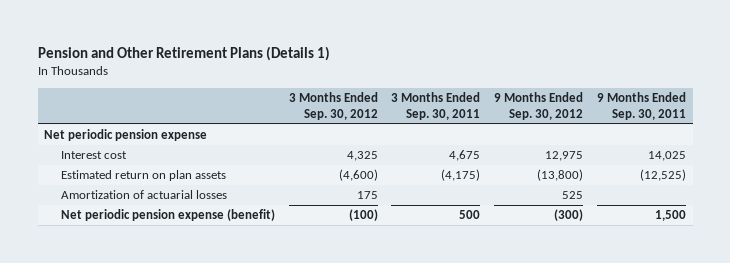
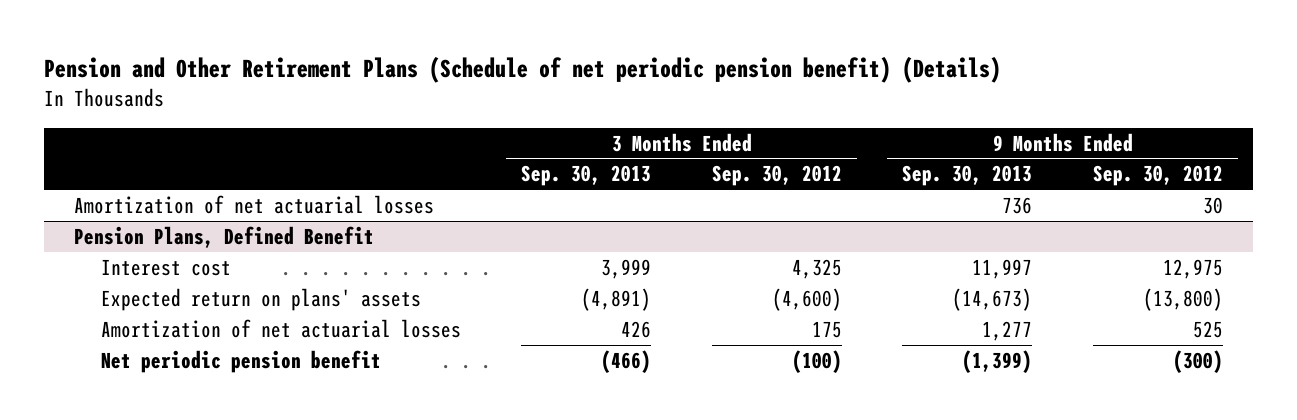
[37,45,330,61] Pension and Other Retirement Plans (Details 1) -> [44,56,1002,84] Pension and Other Retirement Plans (Schedule of net periodic pension benefit) (Details)
[391,92,481,120] 3 Months Ended Sep. 30, 2011 -> none
[596,92,686,120] 9 Months Ended Sep. 30, 2011 -> none
none -> [521,165,652,187] Sep. 30, 2013
none -> [902,165,1033,187] Sep. 30, 2013
[44,129,208,142] Net periodic pension expense -> none
none -> [74,194,435,214] Amortization of net actuarial losses
none -> [74,225,375,248] Pension Plans, Defined Benefit
[60,170,226,182] Estimated return on plan assets -> [100,287,421,311] Expected return on plans' assets
[60,190,227,200] Amortization of actuarial losses -> [100,318,461,338] Amortization of net actuarial losses
[60,209,275,222] Net periodic pension expense (benefit) -> [100,349,381,373] Net periodic pension benefit

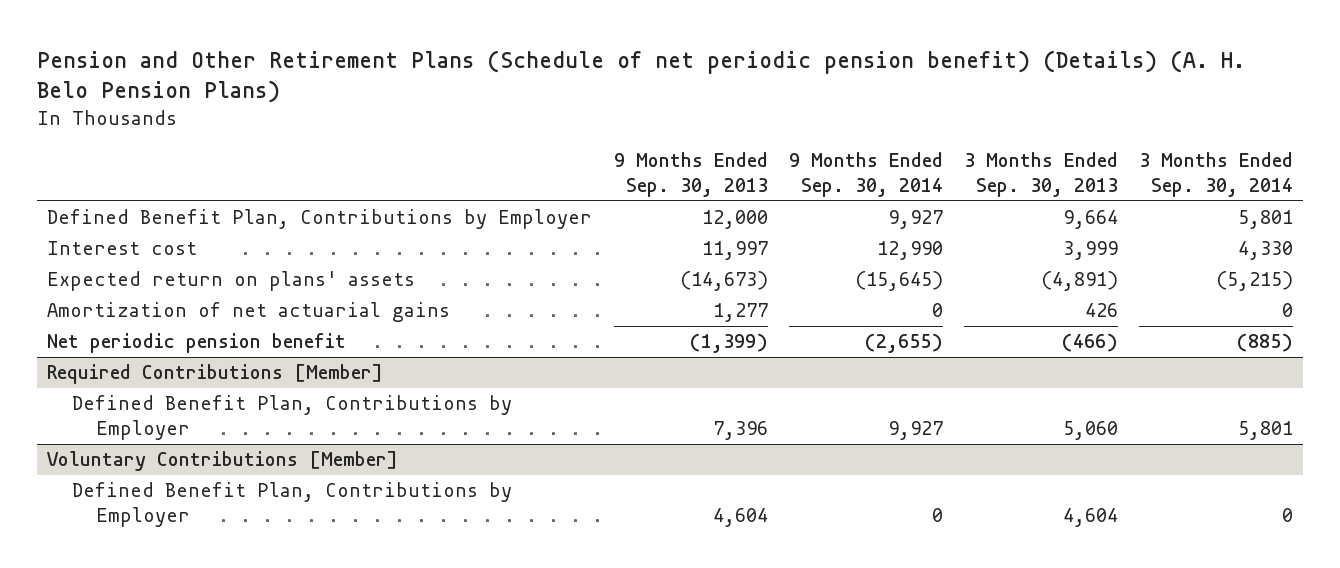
[44,56,1002,84] Pension and Other Retirement Plans (Schedule of net periodic pension benefit) (Details) -> [36,49,1245,104] Pension and Other Retirement Plans (Schedule of net periodic pension benefit) (Details) (A. H. Belo Pension Plans)
[711,165,842,187] Sep. 30, 2012 -> none
[1092,165,1223,187] Sep. 30, 2012 -> none
none -> [788,151,943,198] 9 Months Ended Sep. 30, 2014
none -> [1138,151,1293,198] 3 Months Ended Sep. 30, 2014
[74,194,435,214] Amortization of net actuarial losses -> none
[74,225,375,248] Pension Plans, Defined Benefit -> none
none -> [47,209,593,230] Defined Benefit Plan, Contributions by Employer
[100,318,461,338] Amortization of net actuarial losses -> [47,302,451,323] Amortization of net actuarial gains
none -> [47,364,384,385] Required Contributions [Member]
none -> [71,395,512,441] Defined Benefit Plan, Contributions by Employer
none -> [47,451,399,472] Voluntary Contributions [Member]
none -> [71,482,512,528] Defined Benefit Plan, Contributions by Employer

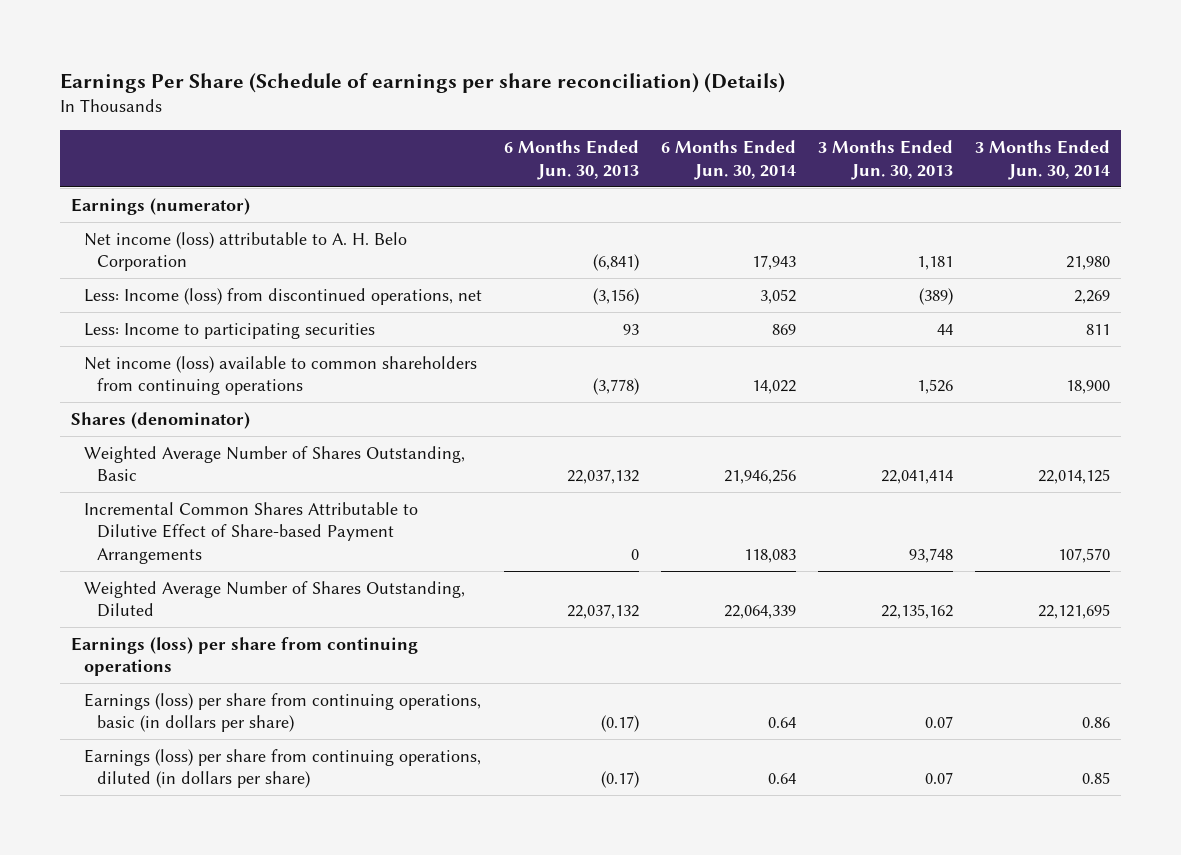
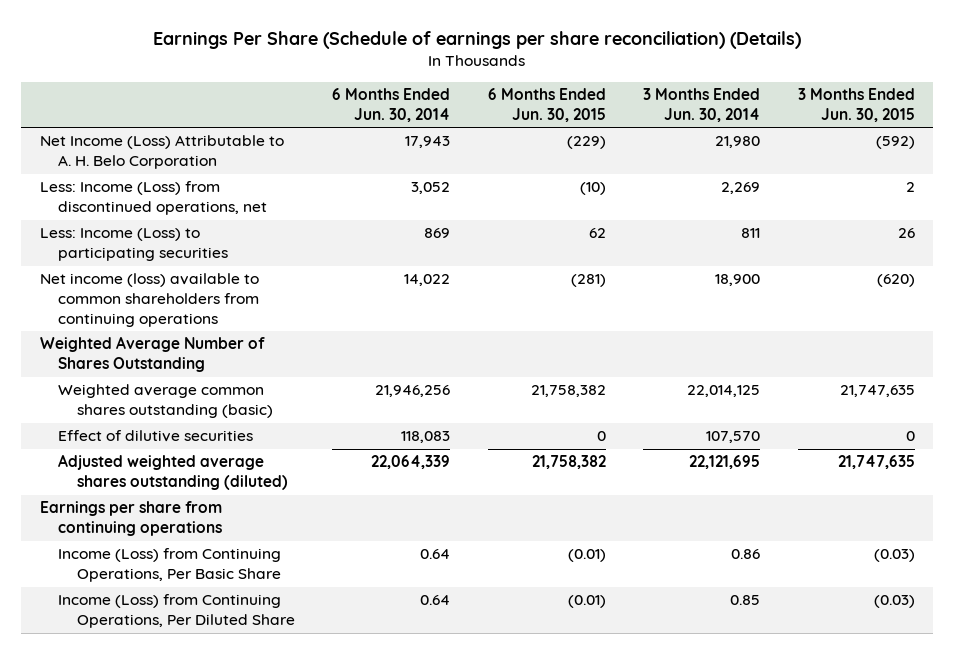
[503,140,639,180] 6 Months Ended Jun. 30, 2013 -> none
[818,140,954,180] 3 Months Ended Jun. 30, 2013 -> none
none -> [487,88,606,123] 6 Months Ended Jun. 30, 2015
none -> [797,88,915,123] 3 Months Ended Jun. 30, 2015
[70,197,250,215] Earnings (numerator) -> none
[83,231,407,272] Net income (loss) attributable to A. H. Belo Corporation -> [40,135,285,170] Net Income (Loss) Attributable to A. H. Belo Corporation
[83,287,482,305] Less: Income (loss) from discontinued operations, net -> [40,181,268,216] Less: Income (Loss) from discontinued operations, net
[83,322,375,339] Less: Income to participating securities -> [40,228,229,262] Less: Income (Loss) to participating securities
[70,411,250,429] Shares (denominator) -> [40,336,266,373] Weighted Average Number of Shares Outstanding
[83,445,465,482] Weighted Average Number of Shares Outstanding, Basic -> [58,384,273,419] Weighted average common shares outstanding (basic)
[83,501,418,564] Incremental Common Shares Attributable to Dilutive Effect of Share-based Payment Arrangements -> [58,430,254,443] Effect of dilutive securities
[83,580,465,618] Weighted Average Number of Shares Outstanding, Diluted -> [58,454,288,491] Adjusted weighted average shares outstanding (diluted)
[70,636,418,677] Earnings (loss) per share from continuing operations -> [40,501,223,537] Earnings per share from continuing operations
[83,692,481,733] Earnings (loss) per share from continuing operations, basic (in dollars per share) -> [58,548,282,583] Income (Loss) from Continuing Operations, Per Basic Share
[83,748,481,789] Earnings (loss) per share from continuing operations, diluted (in dollars per share) -> [58,594,295,629] Income (Loss) from Continuing Operations, Per Diluted Share

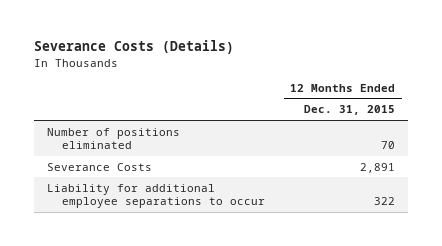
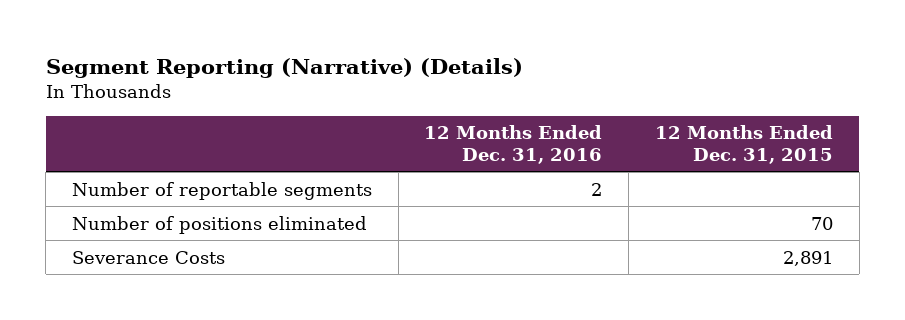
[34,40,235,55] Severance Costs (Details) -> [45,57,523,78] Segment Reporting (Narrative) (Details)
none -> [424,125,603,164] 12 Months Ended Dec. 31, 2016
none -> [71,181,372,200] Number of reportable segments
[46,183,265,209] Liability for additional employee separations to occur -> none

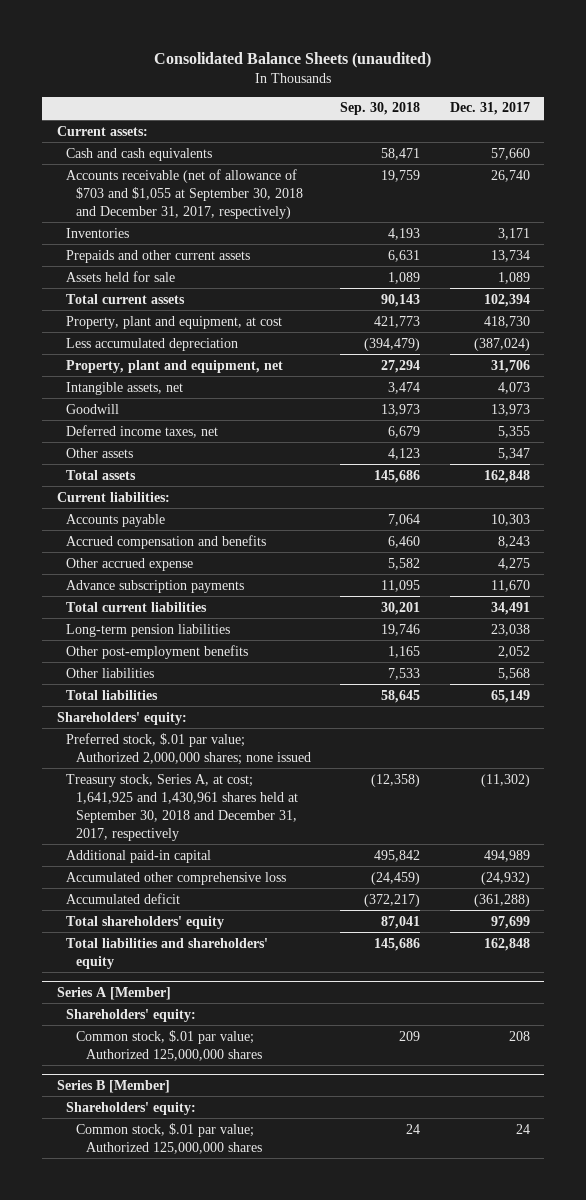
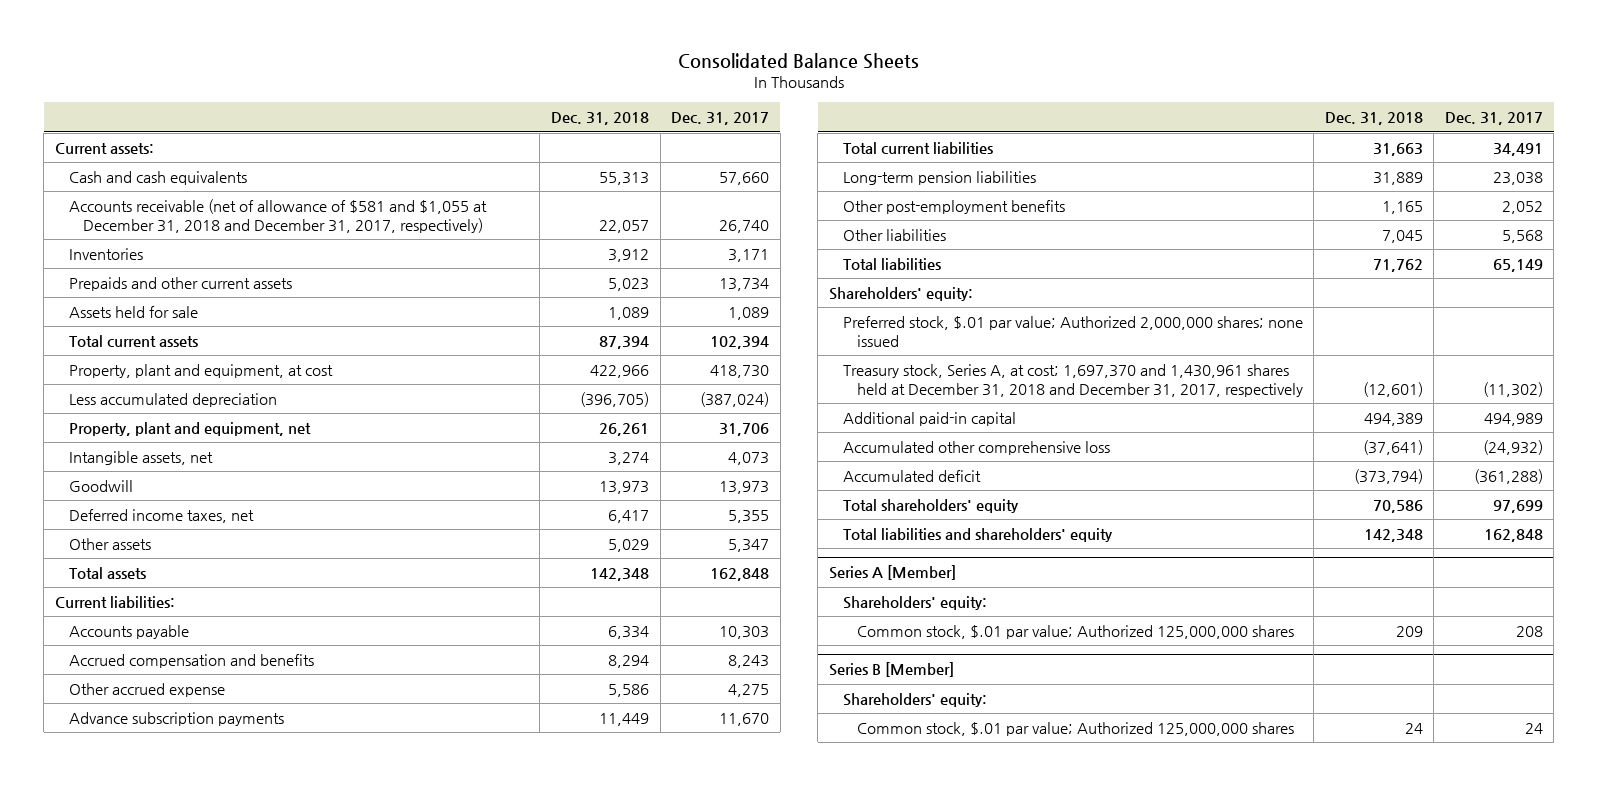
[154,51,432,68] Consolidated Balance Sheets (unaudited) -> [677,53,919,70] Consolidated Balance Sheets
[340,102,421,116] Sep. 30, 2018 -> none
none -> [551,112,650,126] Dec. 31, 2018
[66,168,304,219] Accounts receivable (net of allowance of $703 and $1,055 at September 30, 2018 and December 31, 2017, respectively) -> [68,198,487,233] Accounts receivable (net of allowance of $581 and $1,055 at December 31, 2018 and December 31, 2017, respectively)
[66,773,299,841] Treasury stock, Series A, at cost; 1,641,925 and 1,430,961 shares held at September 30, 2018 and December 31, 2017, respectively -> [842,363,1303,397] Treasury stock, Series A, at cost; 1,697,370 and 1,430,961 shares held at December 31, 2018 and December 31, 2017, respectively

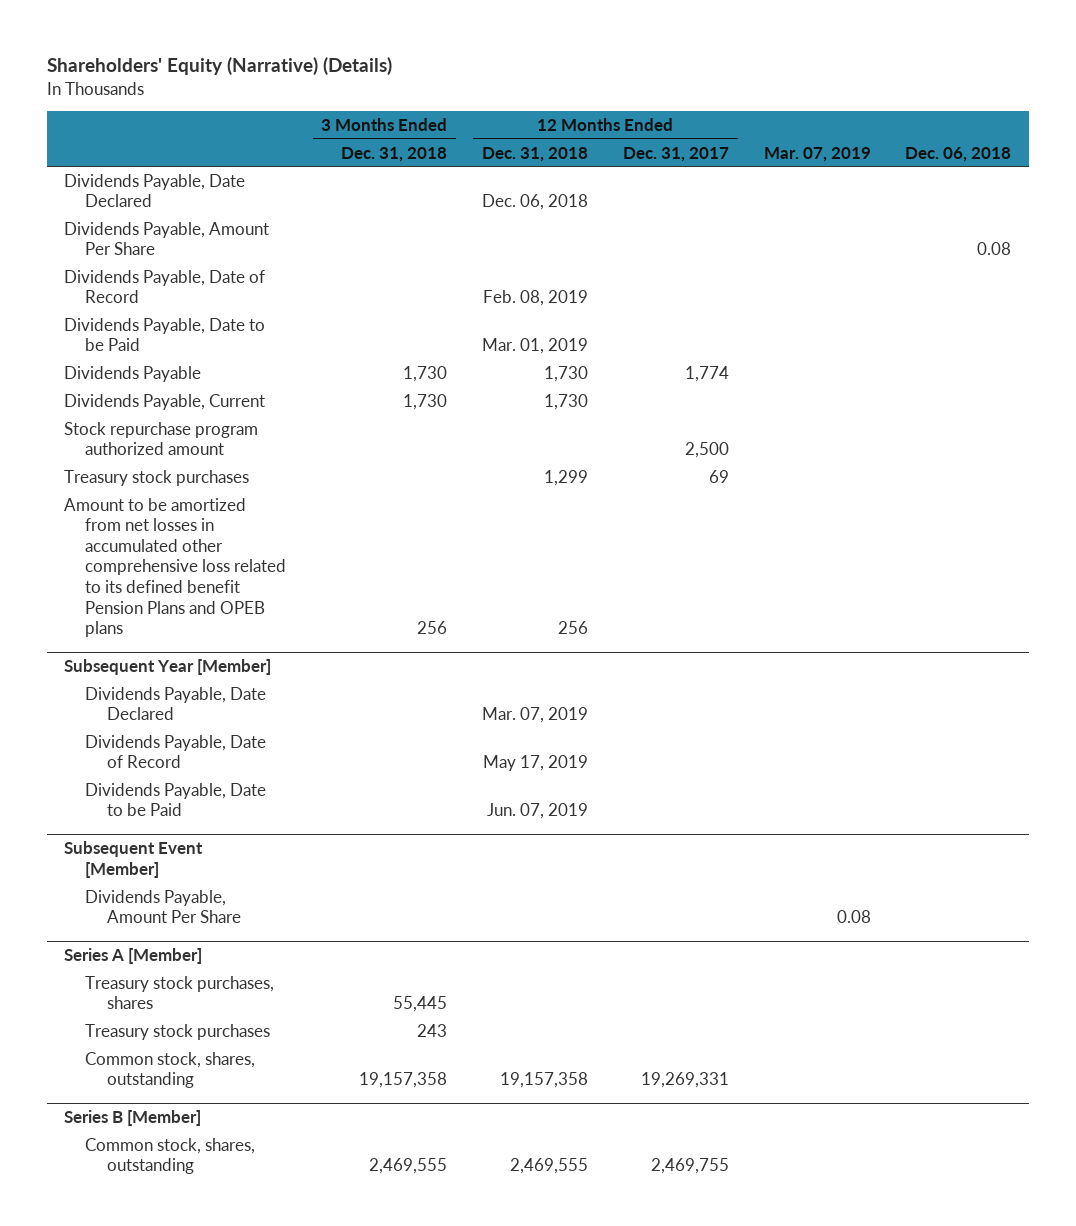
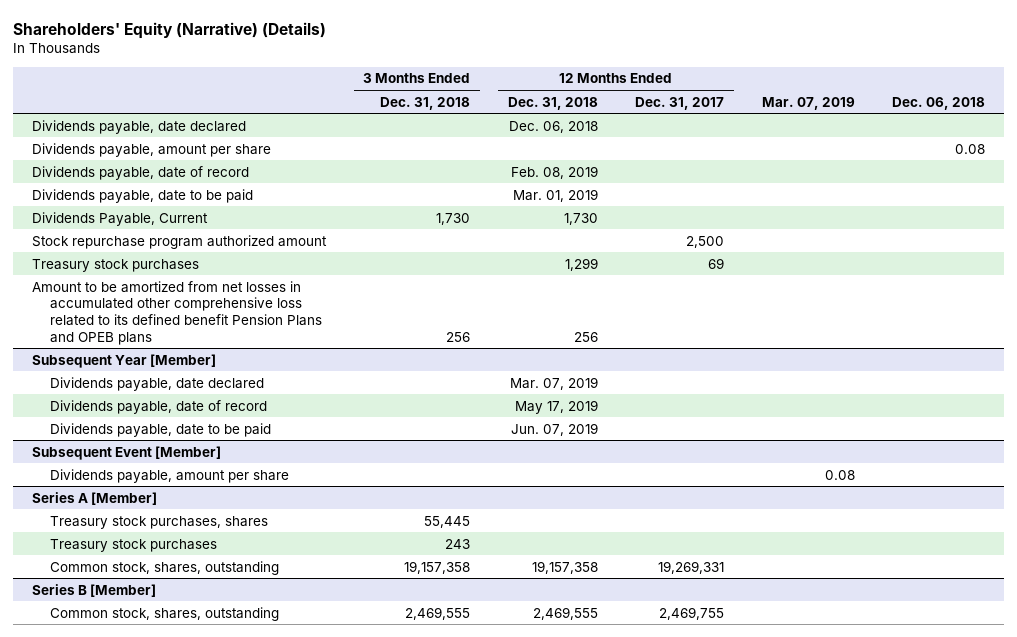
[64,365,202,382] Dividends Payable -> none
[64,173,246,208] Dividends Payable, Date Declared -> [32,119,247,134] Dividends payable, date declared
[64,221,270,256] Dividends Payable, Amount Per Share -> [32,142,272,157] Dividends payable, amount per share
[64,269,266,304] Dividends Payable, Date of Record -> [32,165,250,180] Dividends payable, date of record
[64,317,266,352] Dividends Payable, Date to be Paid -> [32,188,254,203] Dividends payable, date to be paid
[85,686,267,721] Dividends Payable, Date Declared -> [50,376,265,391] Dividends payable, date declared
[85,734,267,769] Dividends Payable, Date of Record -> [50,399,268,414] Dividends payable, date of record
[85,782,267,817] Dividends Payable, Date to be Paid -> [50,422,272,437] Dividends payable, date to be paid
[85,889,241,924] Dividends Payable, Amount Per Share -> [50,468,290,483] Dividends payable, amount per share

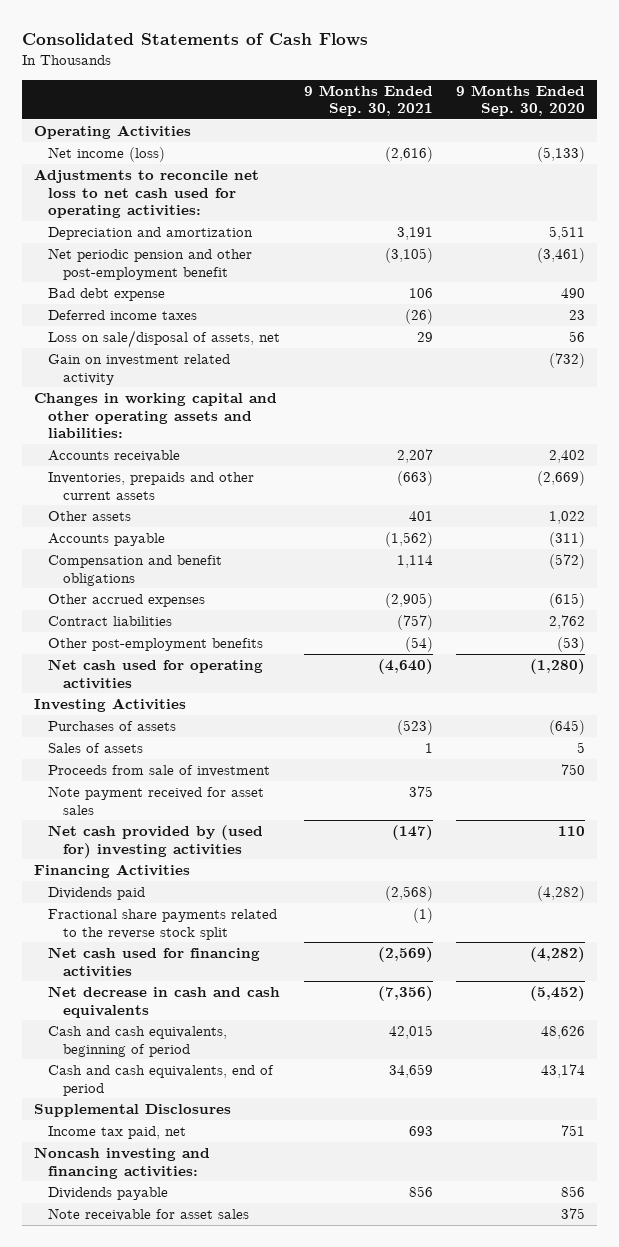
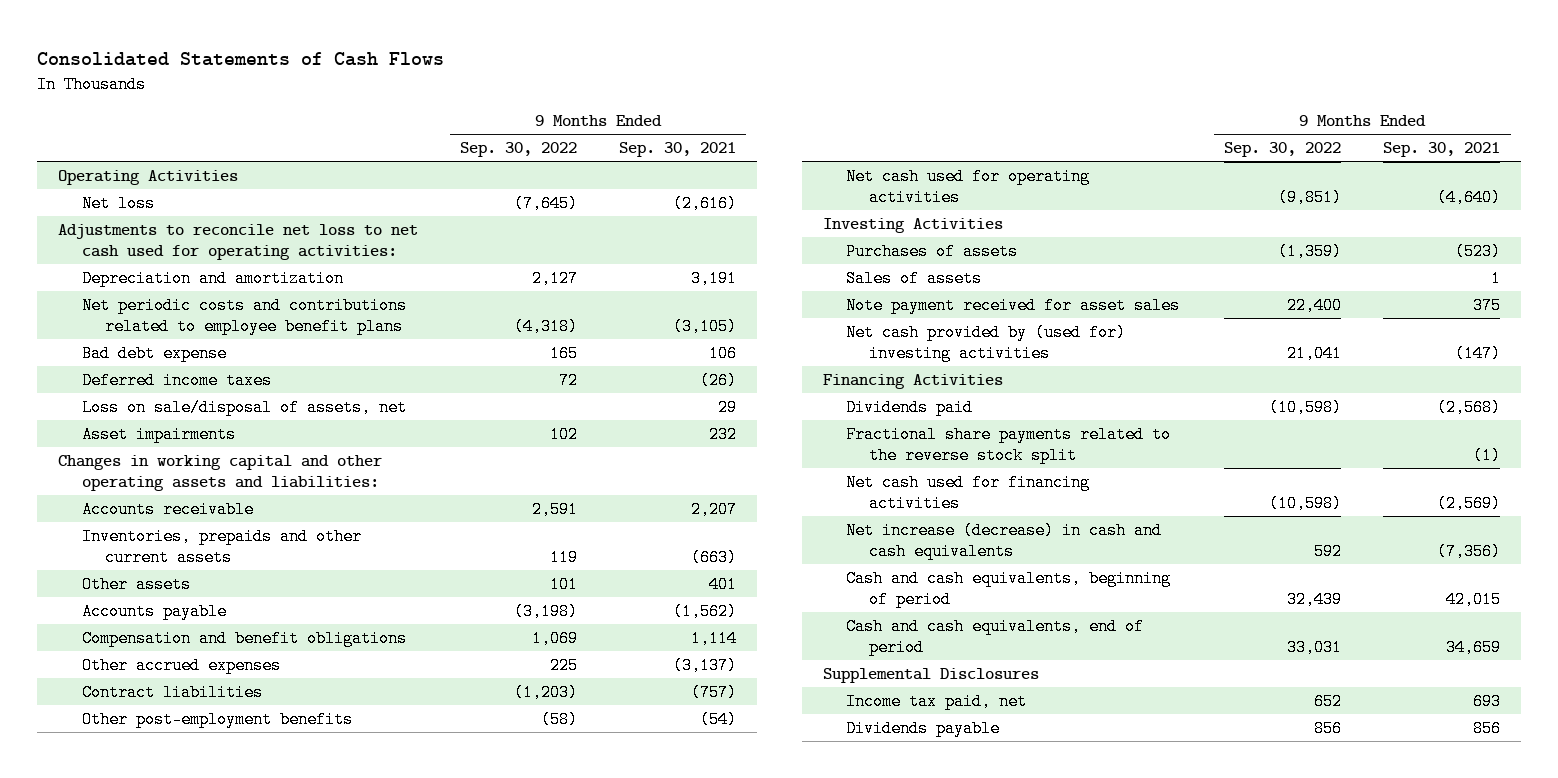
[455,84,585,117] 9 Months Ended Sep. 30, 2020 -> none
none -> [460,142,578,158] Sep. 30, 2022
[48,146,166,162] Net income (loss) -> [81,194,155,212] Net loss
[48,247,253,280] Net periodic pension and other post-employment benefit -> [81,296,407,336] Net periodic costs and contributions related to employee benefit plans
[48,353,231,385] Gain on investment related activity -> none
none -> [81,425,236,443] Asset impairments
[384,592,433,608] (2,905) -> [672,656,737,674] (3,137)
[48,764,271,777] Proceeds from sale of investment -> none
[48,985,281,1018] Net decrease in cash and cash equivalents -> [845,521,1162,561] Net increase (decrease) in cash and cash equivalents
[34,1146,211,1179] Noncash investing and financing activities: -> none
[48,1207,250,1221] Note receivable for asset sales -> none

